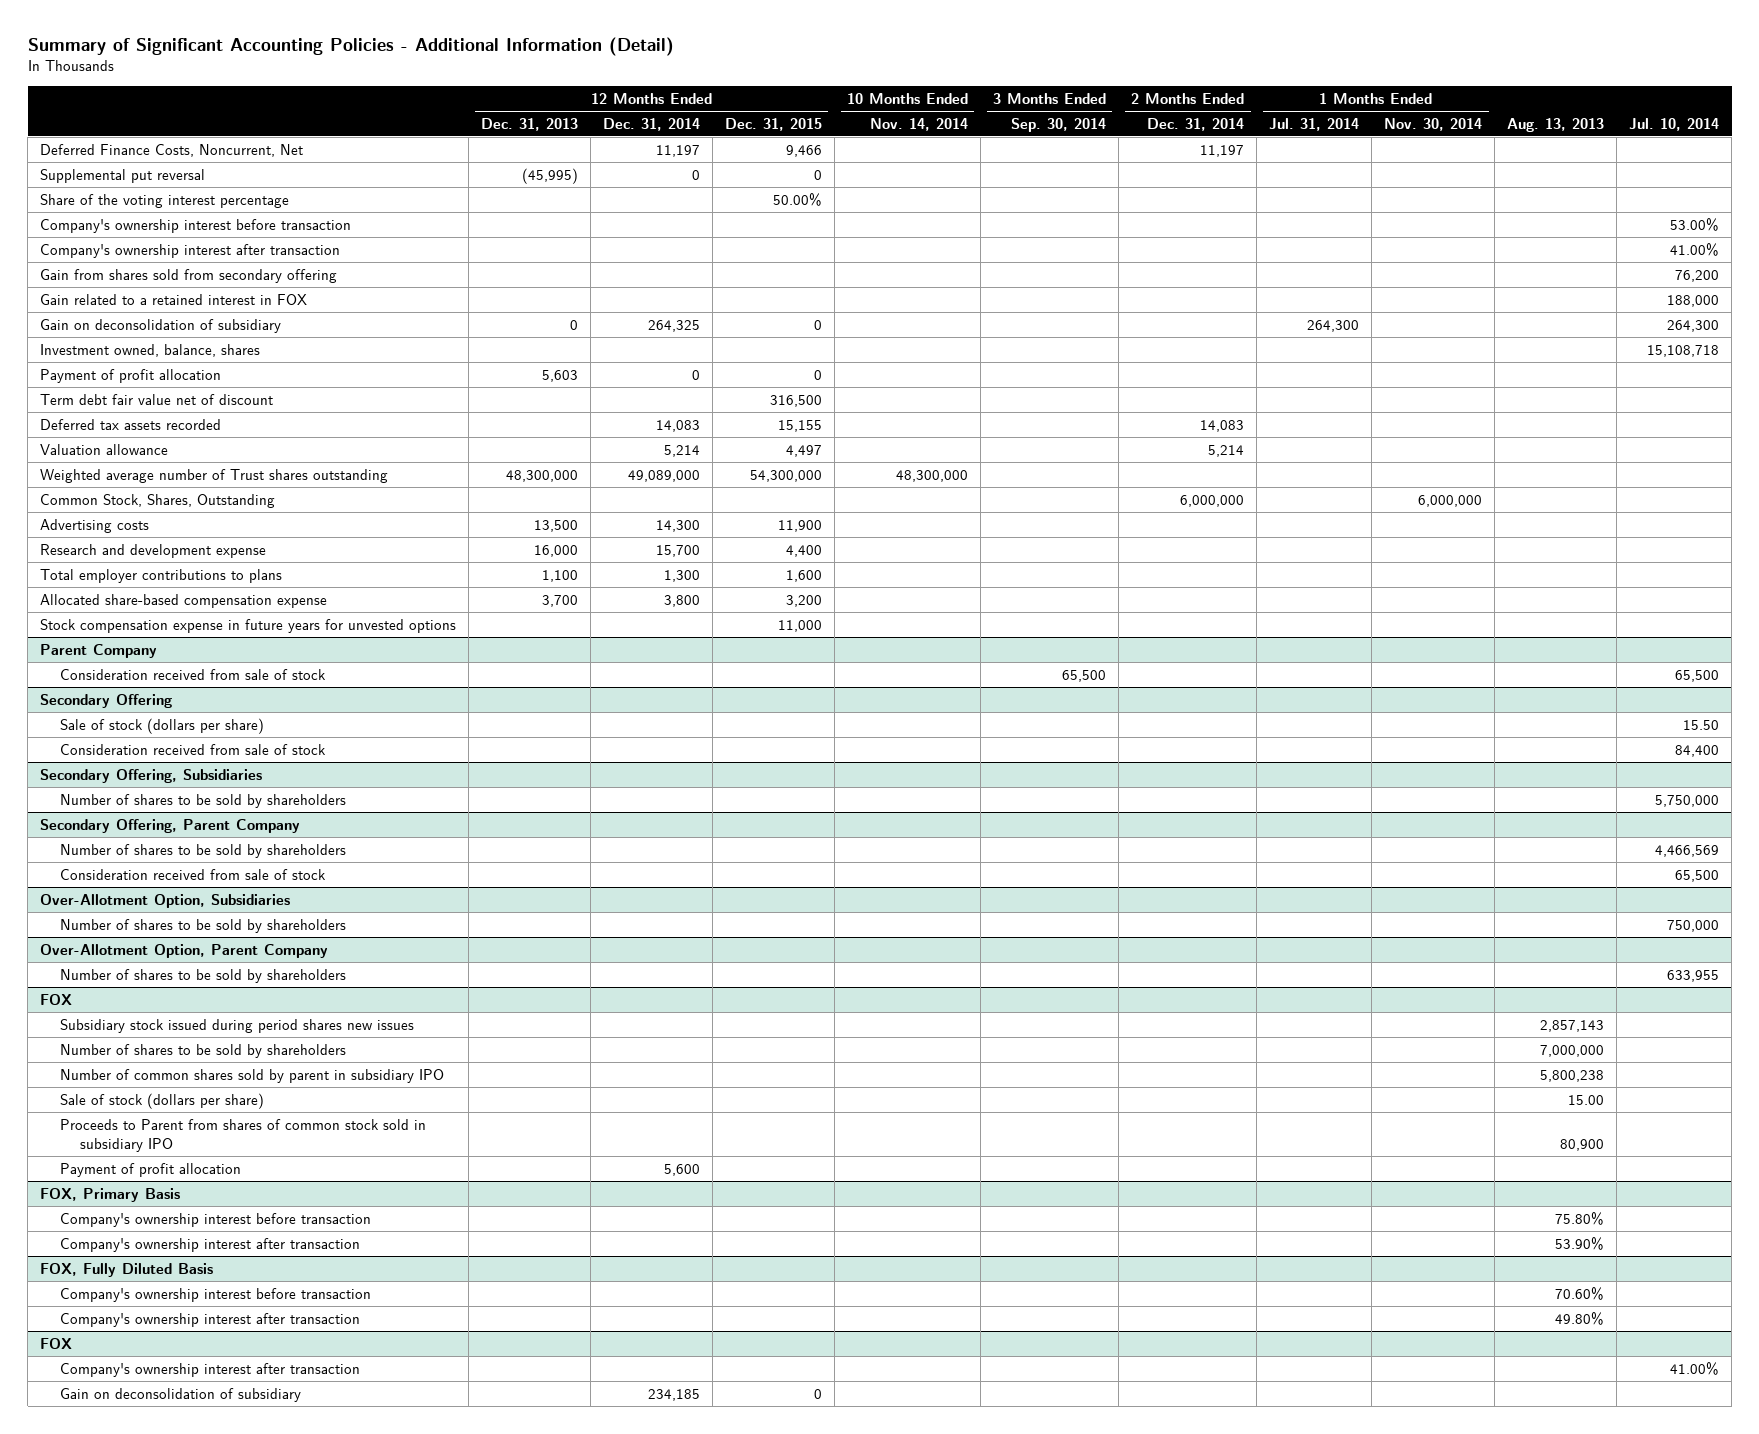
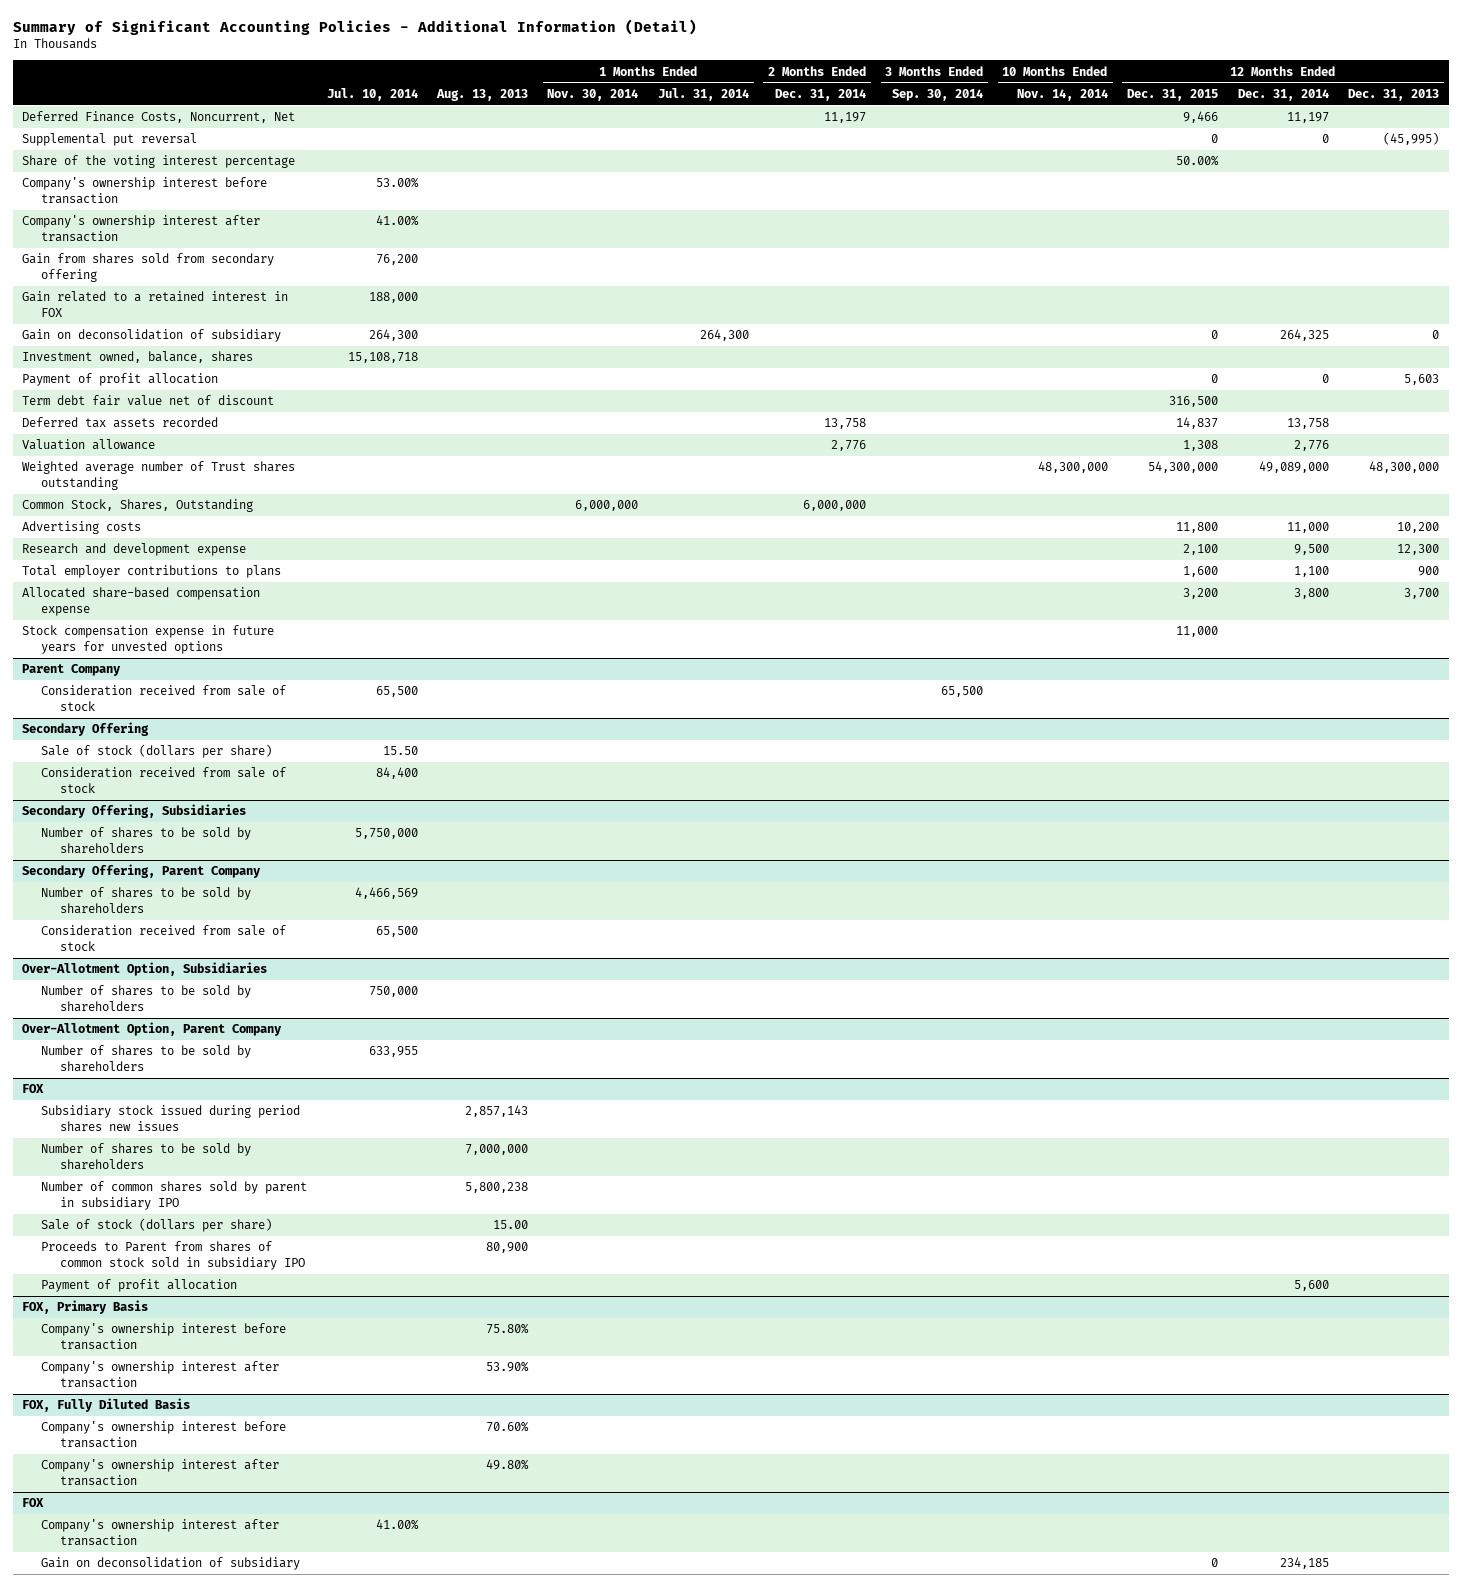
[656,419,701,432] 14,083 -> [1286,418,1329,430] 13,758
[778,419,823,432] 15,155 -> [1176,417,1219,430] 14,837
[1200,419,1245,432] 14,083 -> [824,418,867,430] 13,758
[664,444,701,457] 5,214 -> [1293,440,1329,452] 2,776
[786,444,823,457] 4,497 -> [1183,440,1219,452] 1,308
[1208,444,1245,457] 5,214 -> [831,440,867,452] 2,776
[534,519,579,532] 13,500 -> [1396,522,1439,534] 10,200
[656,519,701,532] 14,300 -> [1286,522,1329,534] 11,000
[778,519,823,532] 11,900 -> [1176,522,1219,534] 11,800
[534,544,579,557] 16,000 -> [1396,544,1439,556] 12,300
[656,544,701,557] 15,700 -> [1293,544,1329,556] 9,500
[786,544,823,557] 4,400 -> [1183,544,1219,556] 2,100
[542,569,579,582] 1,100 -> [1417,566,1439,577] 900
[664,569,701,582] 1,300 -> [1293,566,1329,578] 1,100

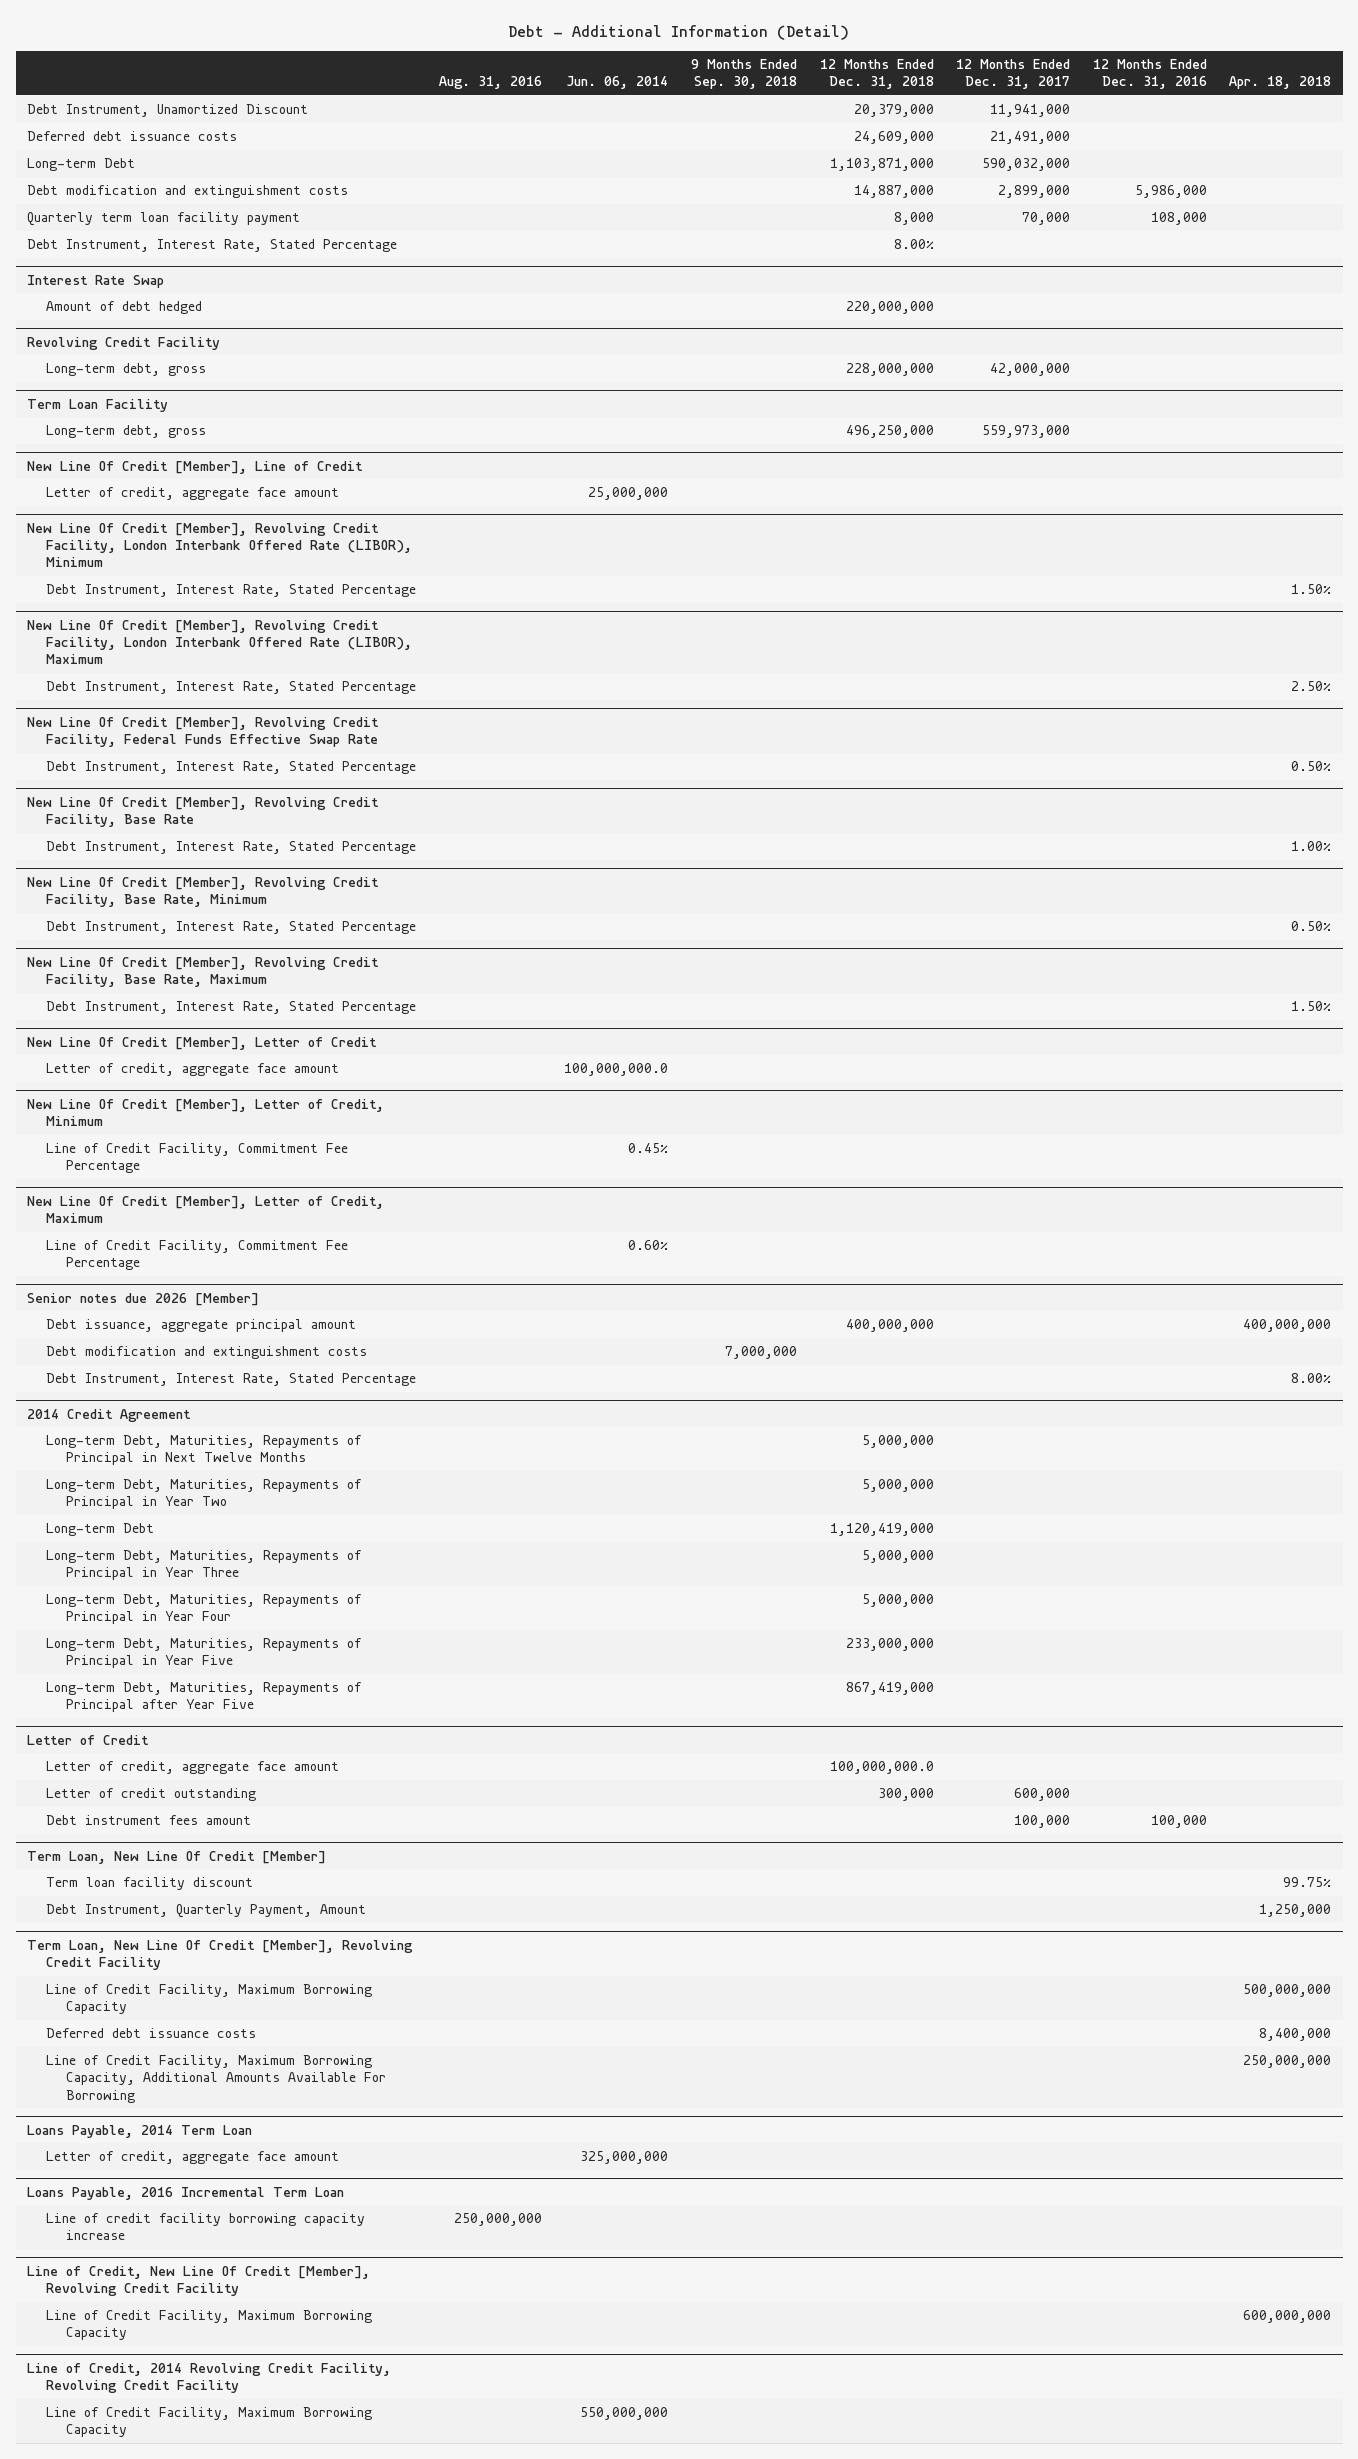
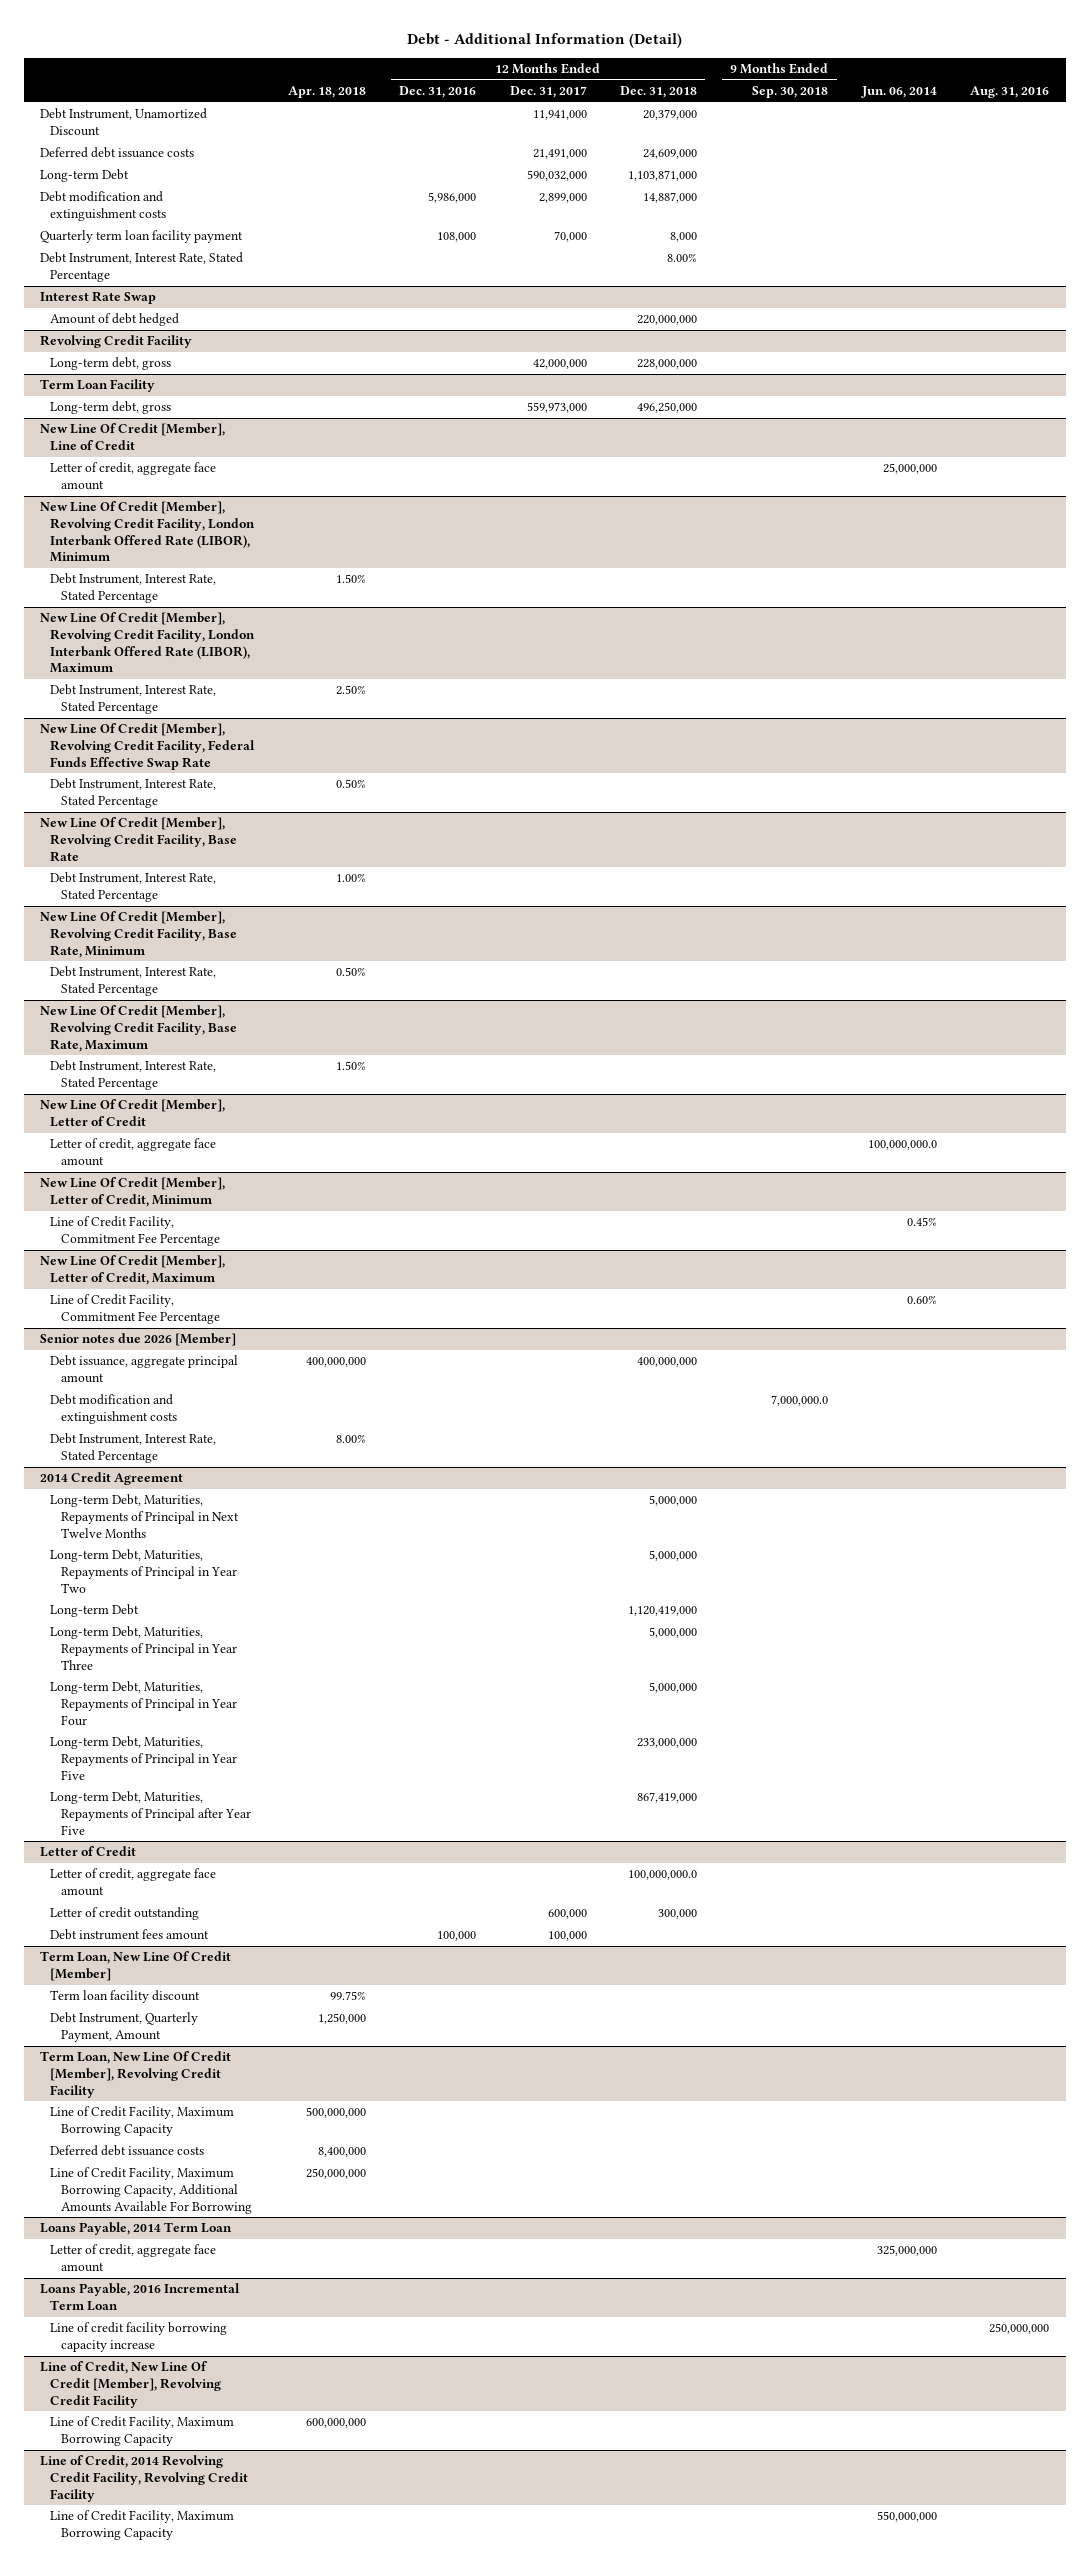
[725,1346,798,1360] 7,000,000 -> [771,1395,829,1407] 7,000,000.0

